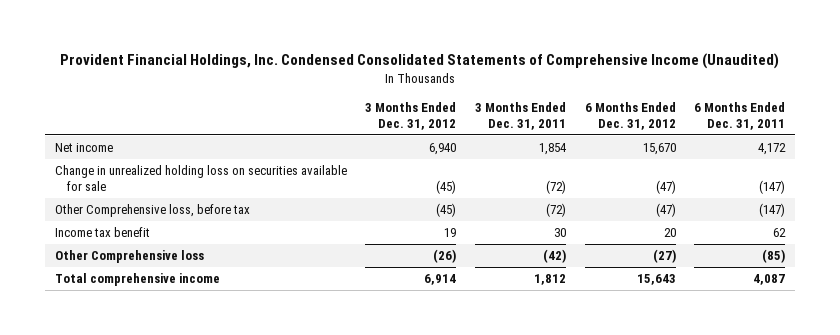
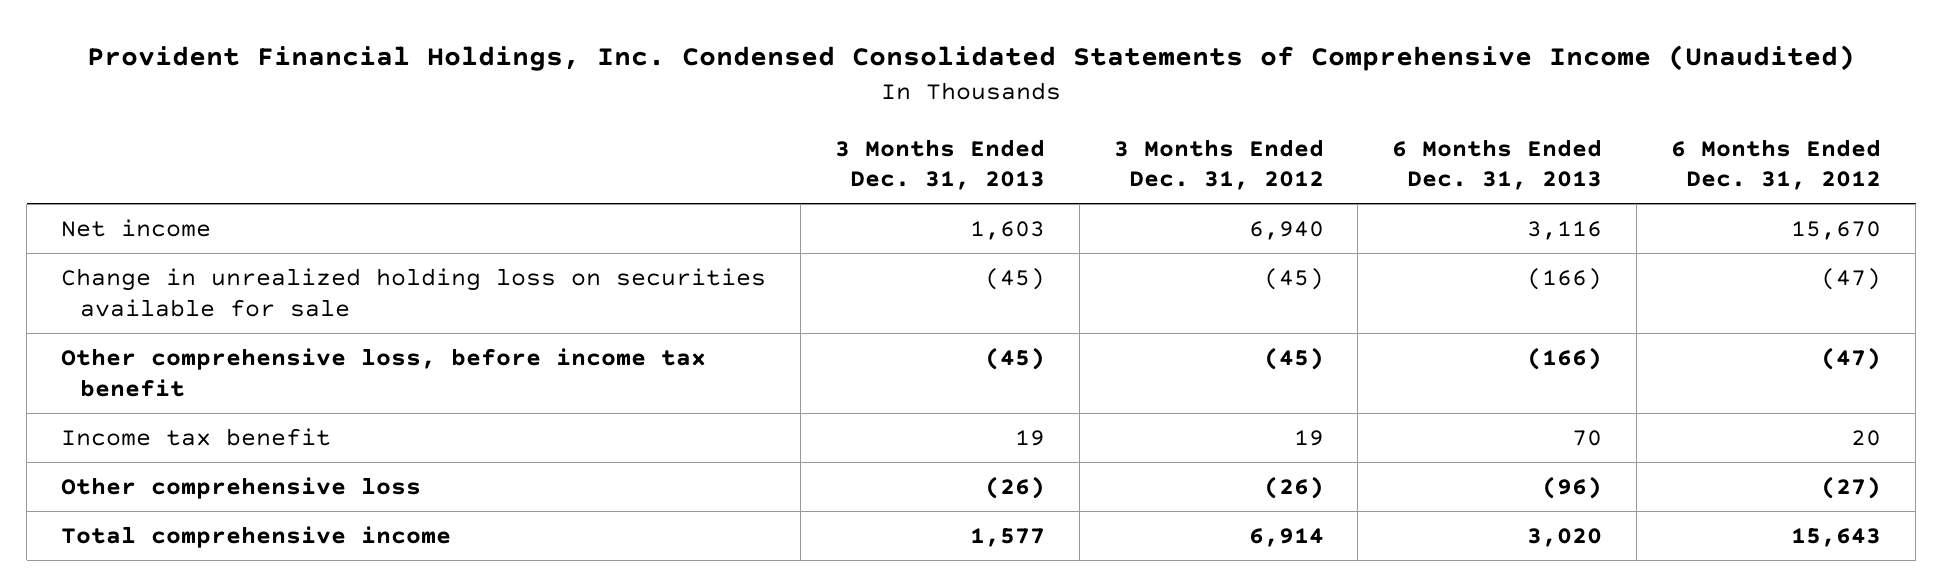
[474,101,566,130] 3 Months Ended Dec. 31, 2011 -> none
[694,101,786,130] 6 Months Ended Dec. 31, 2011 -> none
none -> [834,138,1045,191] 3 Months Ended Dec. 31, 2013
none -> [1392,138,1603,191] 6 Months Ended Dec. 31, 2013
[54,203,250,217] Other Comprehensive loss, before tax -> [61,347,707,397] Other comprehensive loss, before income tax benefit
[54,249,204,263] Other Comprehensive loss -> [61,476,422,499] Other comprehensive loss

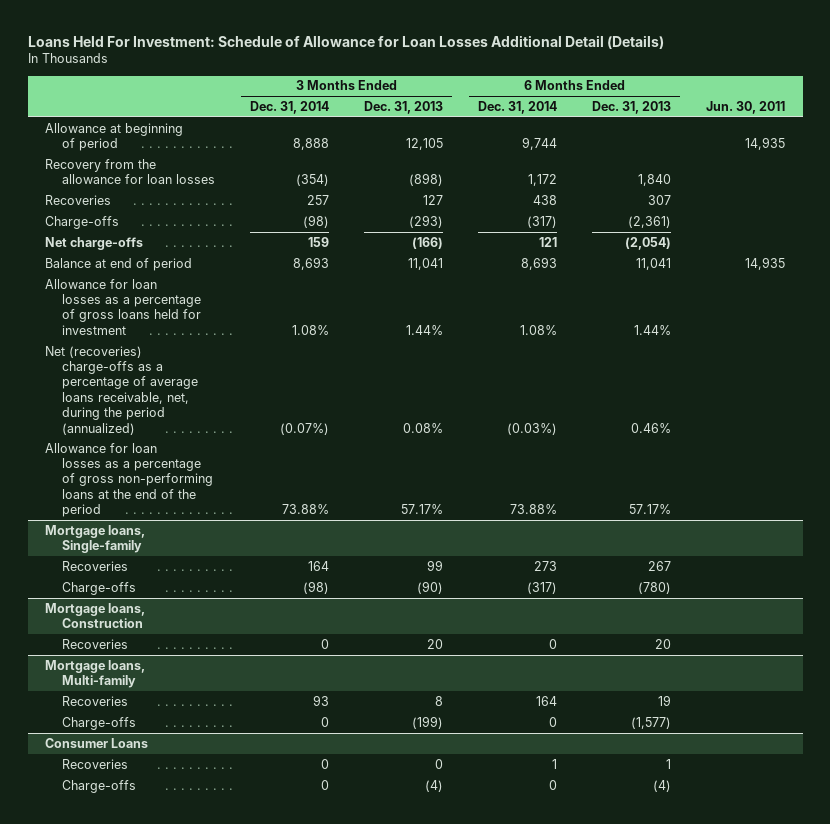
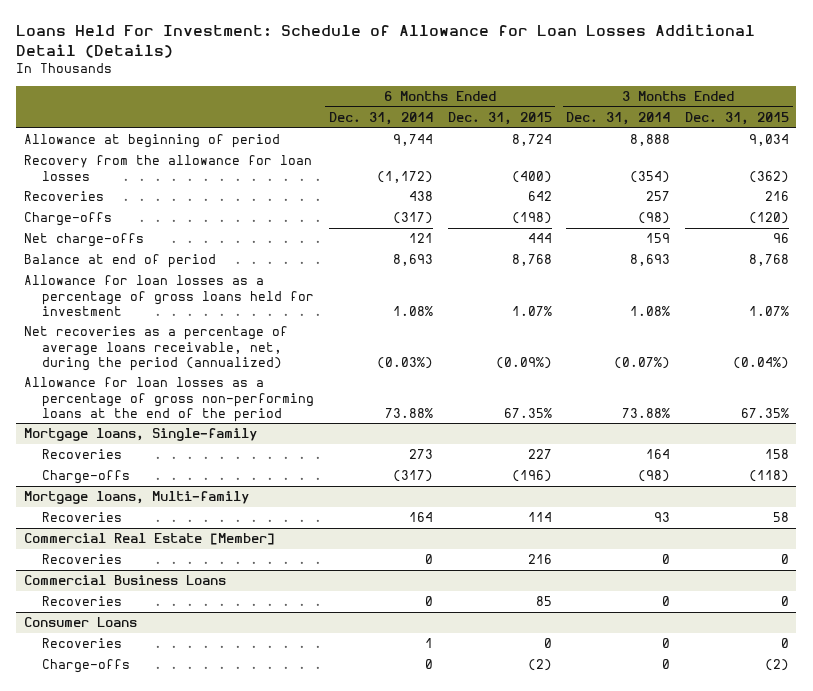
[364,100,444,114] Dec. 31, 2013 -> none
[592,100,672,114] Dec. 31, 2013 -> none
[706,100,786,114] Jun. 30, 2011 -> none
none -> [447,112,552,126] Dec. 31, 2015
none -> [684,112,789,126] Dec. 31, 2015
[528,174,558,187] 1,172 -> [376,170,433,183] (1,172)
[45,345,199,435] Net (recoveries) charge-offs as a percentage of average loans receivable, net, during the period (annualized) -> [23,326,288,371] Net recoveries as a percentage of average loans receivable, net, during the period (annualized)
[45,602,146,629] Mortgage loans, Construction -> none
[62,638,129,649] Recoveries -> none
[62,716,137,730] Charge-offs -> none
none -> [23,533,275,546] Commercial Real Estate [Member]
none -> [42,554,123,565] Recoveries
none -> [23,575,226,586] Commercial Business Loans
none -> [42,596,123,607] Recoveries

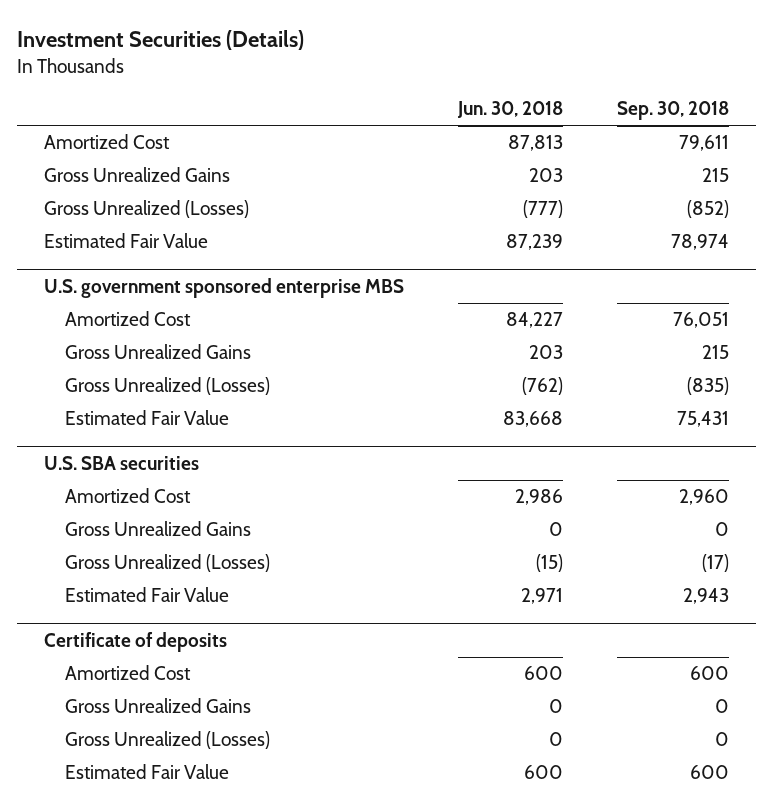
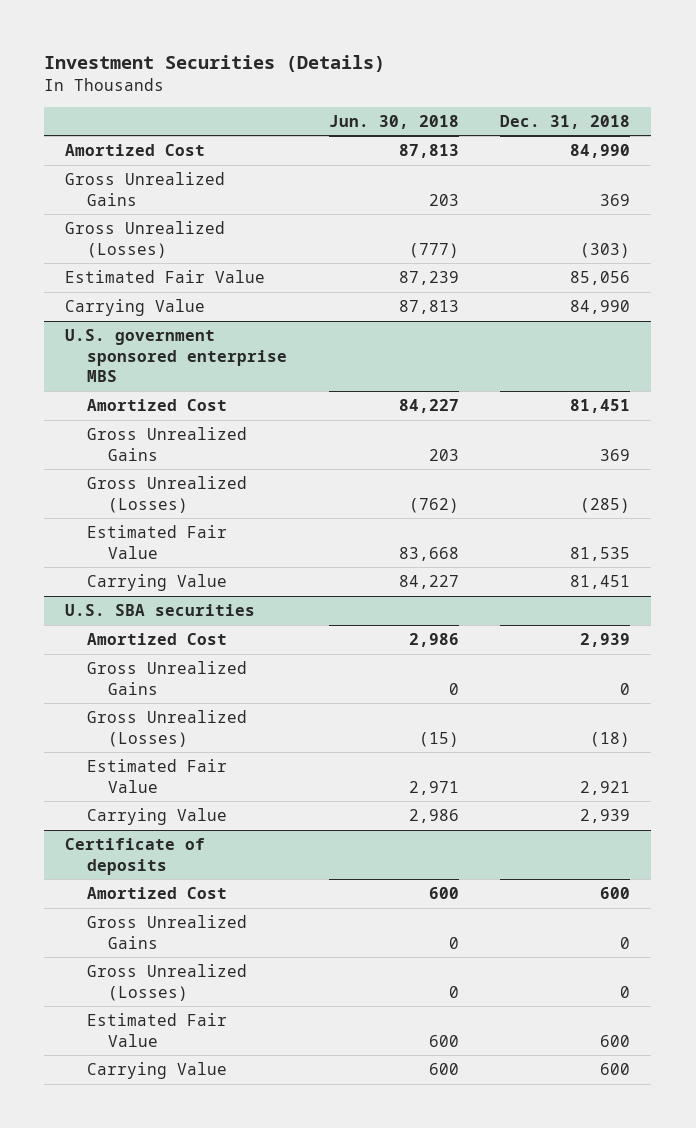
[617,101,730,121] Sep. 30, 2018 -> none
none -> [500,114,631,129] Dec. 31, 2018
none -> [65,299,206,317] Carrying Value
none -> [86,574,227,592] Carrying Value
none -> [86,808,227,826] Carrying Value
none -> [86,1062,227,1080] Carrying Value

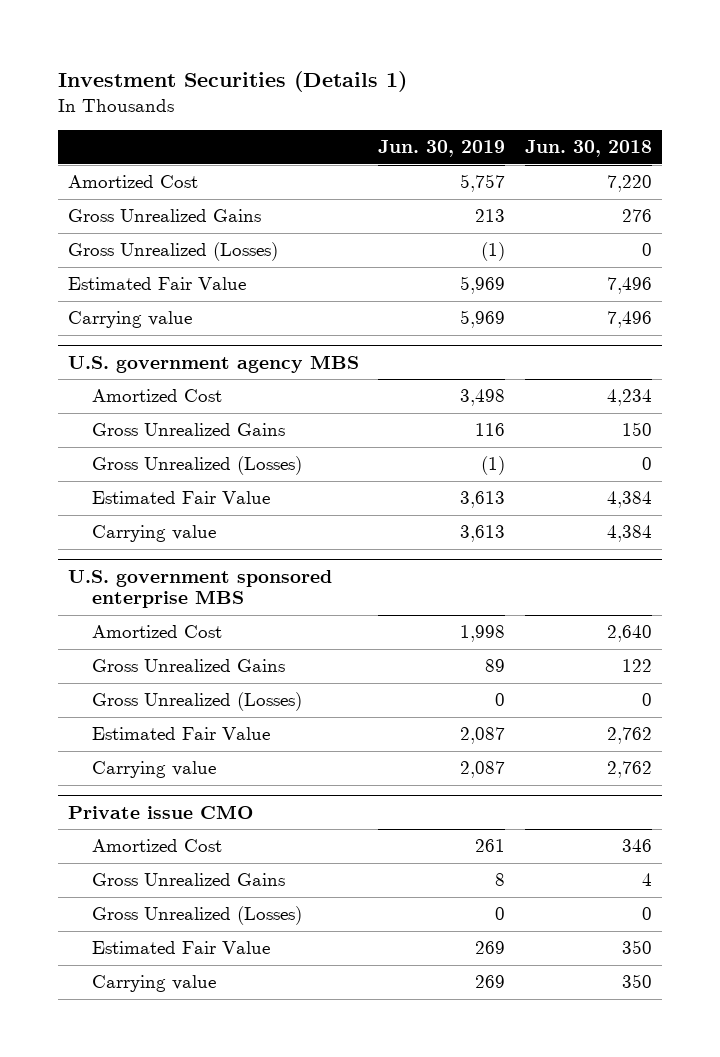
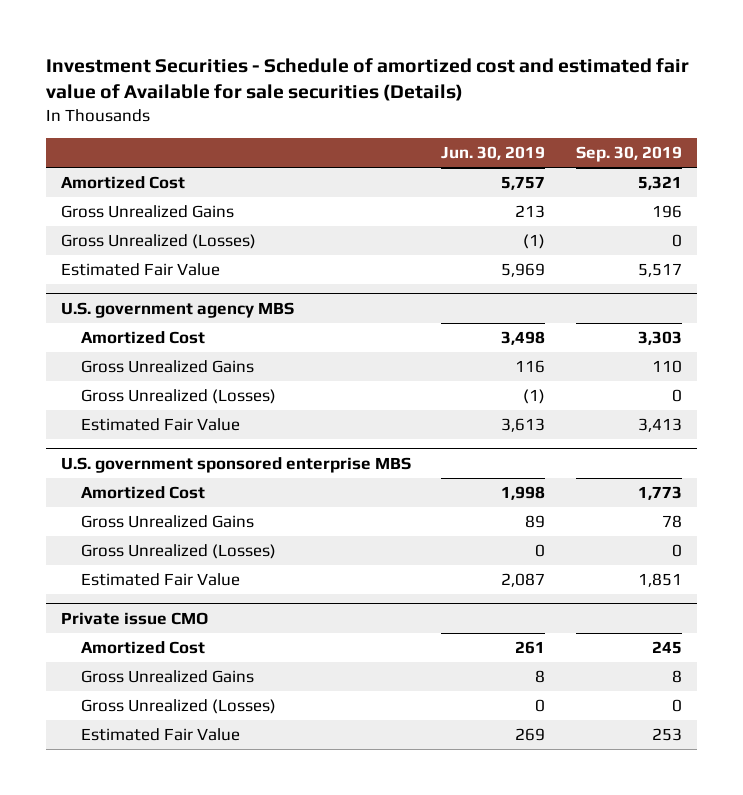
[58,70,408,92] Investment Securities (Details 1) -> [45,58,689,102] Investment Securities - Schedule of amortized cost and estimated fair value of Available for sale securities (Details)
[524,140,652,158] Jun. 30, 2018 -> none
none -> [576,146,683,163] Sep. 30, 2019
[68,311,193,329] Carrying value -> none
[91,525,216,543] Carrying value -> none
[91,761,216,779] Carrying value -> none
[91,975,216,993] Carrying value -> none

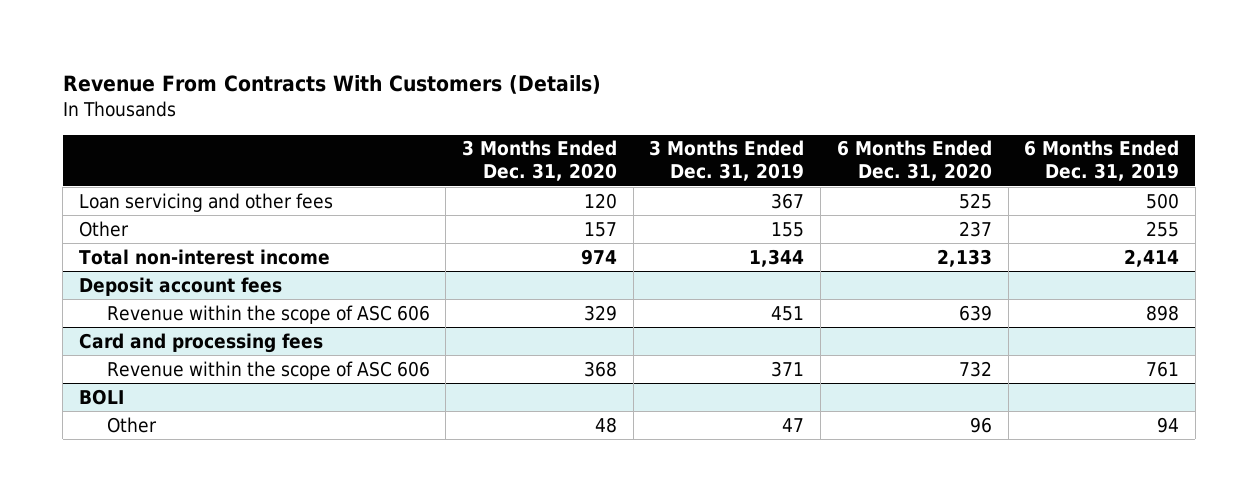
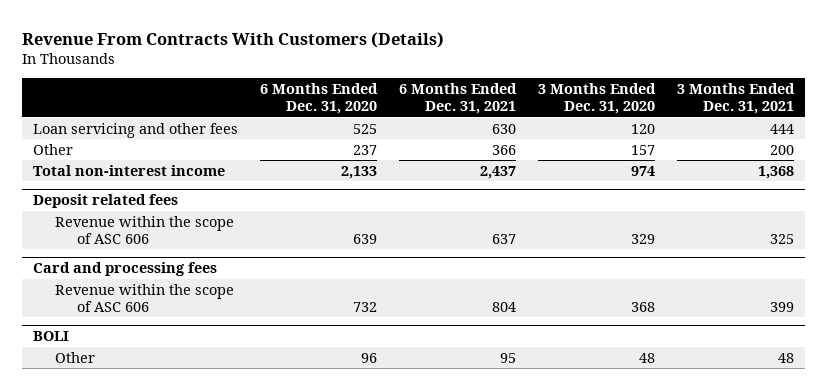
[649,140,805,182] 3 Months Ended Dec. 31, 2019 -> none
[1024,140,1180,182] 6 Months Ended Dec. 31, 2019 -> none
none -> [399,83,518,115] 6 Months Ended Dec. 31, 2021
none -> [677,83,796,115] 3 Months Ended Dec. 31, 2021
[78,276,282,296] Deposit account fees -> [33,194,179,209] Deposit related fees

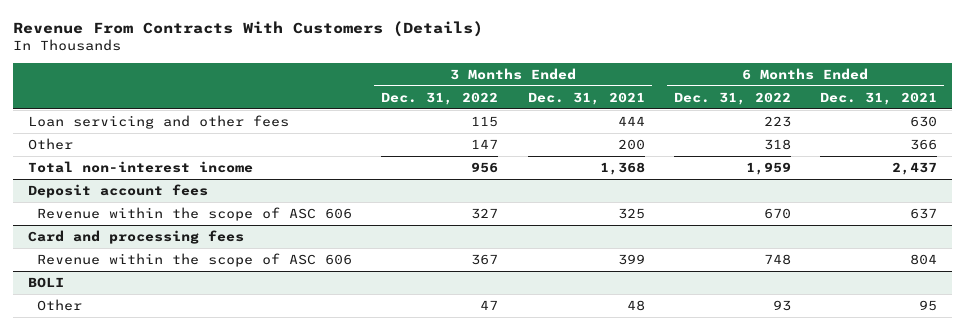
[260,83,379,115] 6 Months Ended Dec. 31, 2020 -> none
[538,83,657,115] 3 Months Ended Dec. 31, 2020 -> none
none -> [381,91,499,105] Dec. 31, 2022
none -> [673,91,791,105] Dec. 31, 2022
[33,194,179,209] Deposit related fees -> [27,183,208,198] Deposit account fees

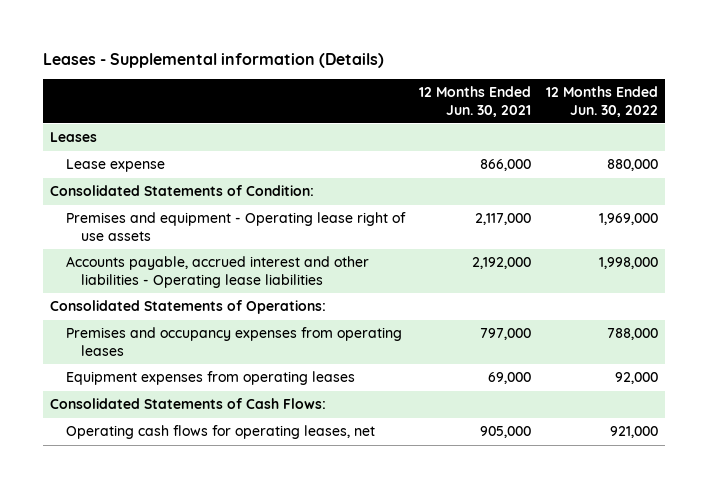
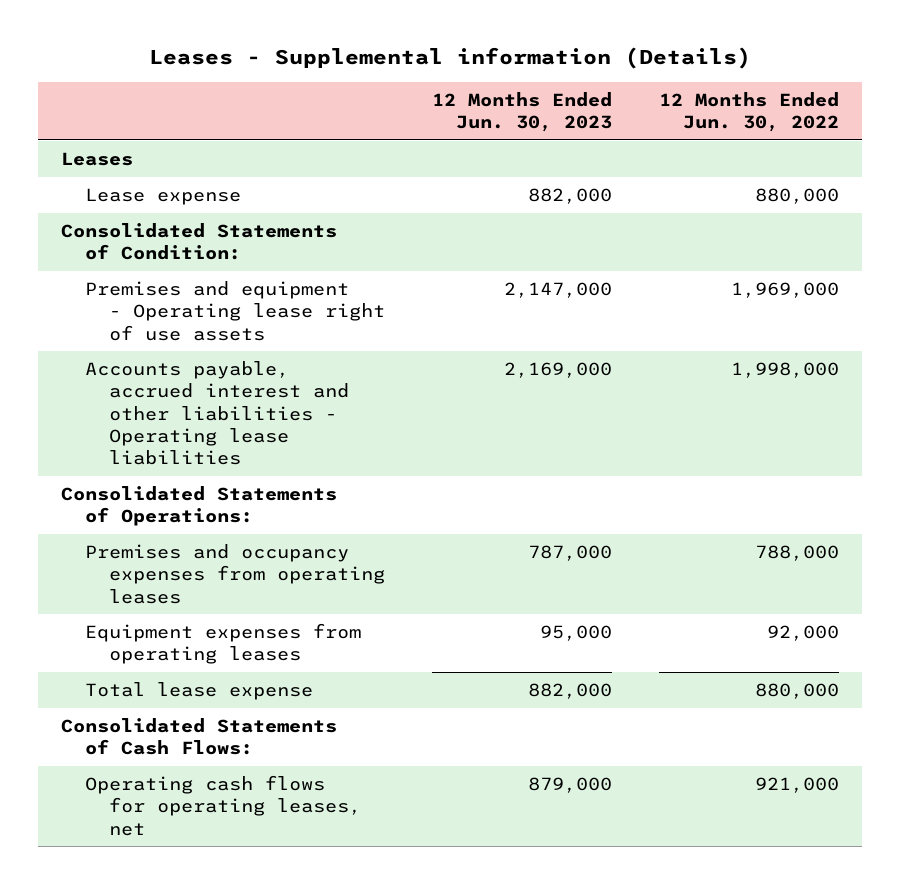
[419,86,532,117] 12 Months Ended Jun. 30, 2021 -> none
none -> [432,91,613,132] 12 Months Ended Jun. 30, 2023
none -> [85,681,314,700] Total lease expense

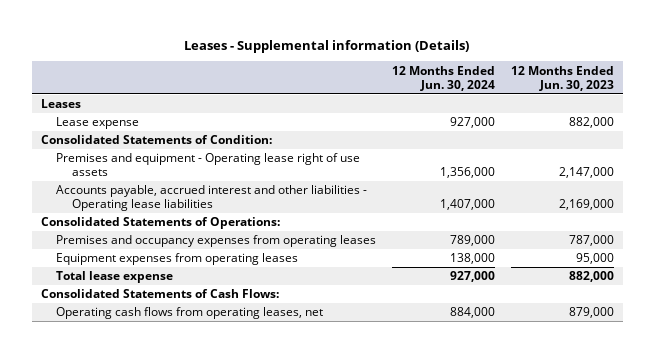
[659,91,840,132] 12 Months Ended Jun. 30, 2022 -> none
none -> [392,65,496,91] 12 Months Ended Jun. 30, 2024
[85,774,362,836] Operating cash flows for operating leases, net -> [56,307,324,320] Operating cash flows from operating leases, net

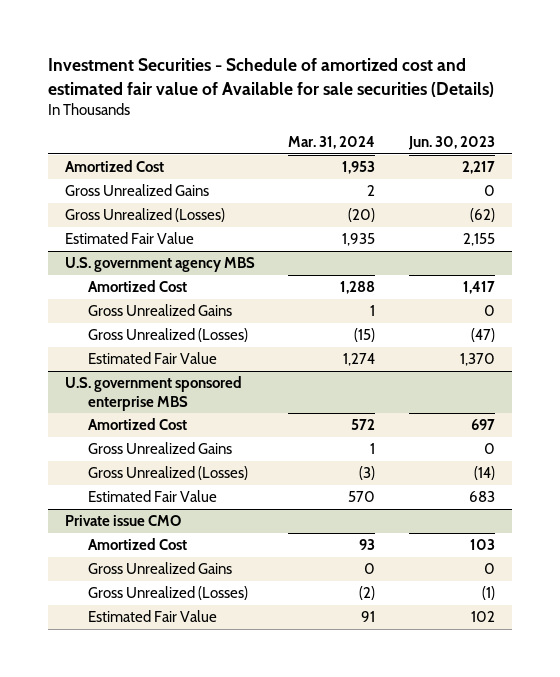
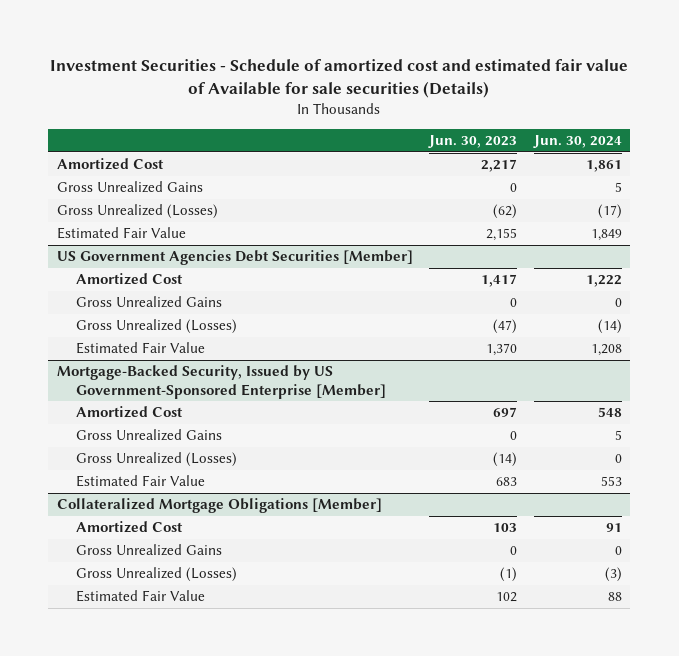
[288,136,376,150] Mar. 31, 2024 -> none
none -> [532,135,622,149] Jun. 30, 2024
[64,257,255,273] U.S. government agency MBS -> [56,250,413,266] US Government Agencies Debt Securities [Member]
[64,376,242,411] U.S. government sponsored enterprise MBS -> [56,365,386,399] Mortgage-Backed Security, Issued by US Government-Sponsored Enterprise [Member]
[64,515,181,527] Private issue CMO -> [56,498,382,514] Collateralized Mortgage Obligations [Member]

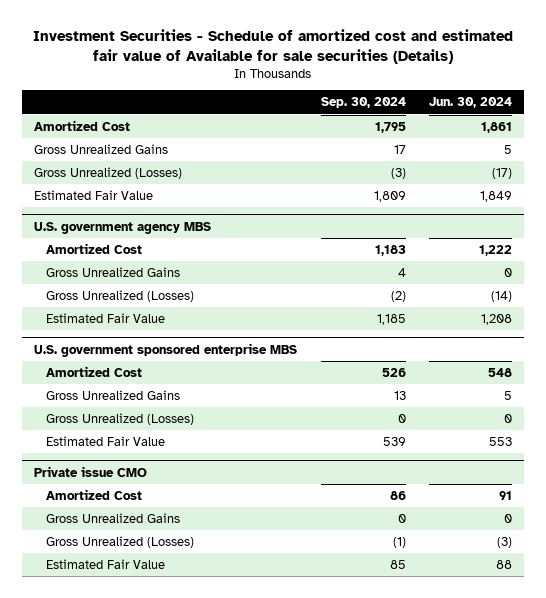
[428,135,518,149] Jun. 30, 2023 -> none
none -> [320,97,406,109] Sep. 30, 2024
[56,250,413,266] US Government Agencies Debt Securities [Member] -> [33,221,211,234] U.S. government agency MBS
[56,365,386,399] Mortgage-Backed Security, Issued by US Government-Sponsored Enterprise [Member] -> [33,342,297,357] U.S. government sponsored enterprise MBS
[56,498,382,514] Collateralized Mortgage Obligations [Member] -> [33,465,147,477] Private issue CMO

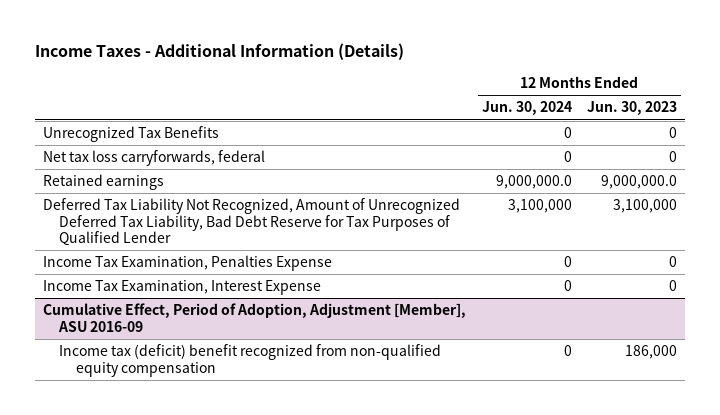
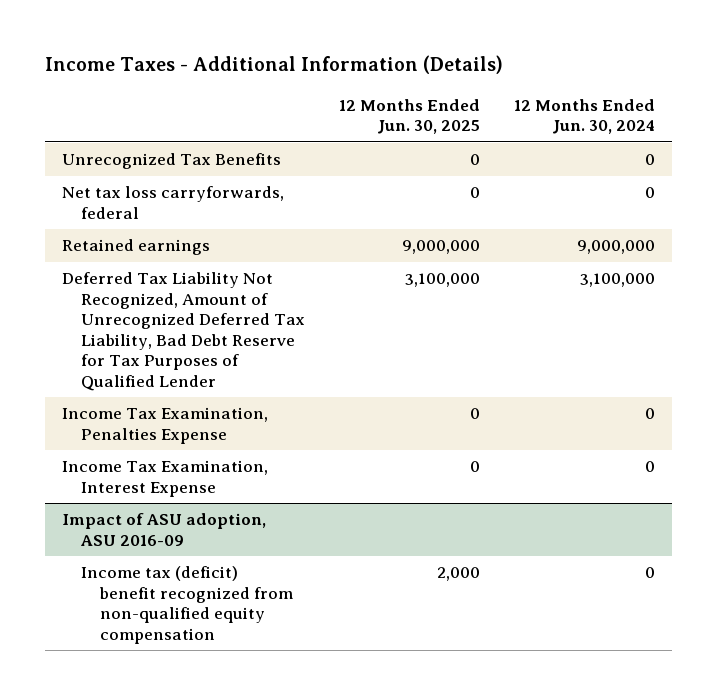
[587,101,678,116] Jun. 30, 2023 -> none
none -> [338,98,480,135] 12 Months Ended Jun. 30, 2025
[495,175,572,190] 9,000,000.0 -> [576,240,655,255] 9,000,000
[42,303,466,332] Cumulative Effect, Period of Adoption, Adjustment [Member], ASU 2016-09 -> none
none -> [61,513,266,546] Impact of ASU adoption, ASU 2016-09

